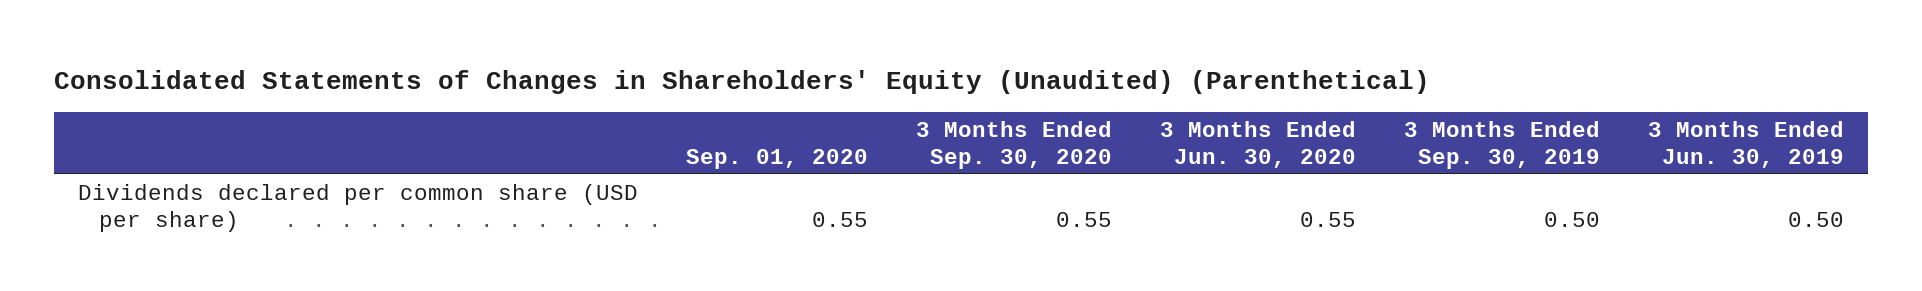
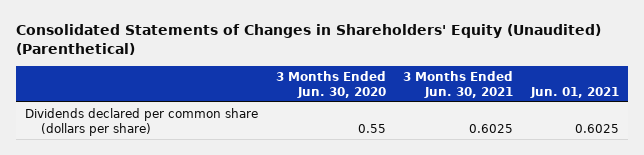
[686,149,869,170] Sep. 01, 2020 -> none
[916,120,1113,170] 3 Months Ended Sep. 30, 2020 -> none
[1403,120,1600,170] 3 Months Ended Sep. 30, 2019 -> none
[1647,120,1844,169] 3 Months Ended Jun. 30, 2019 -> none
none -> [403,70,514,98] 3 Months Ended Jun. 30, 2021
none -> [529,86,619,98] Jun. 01, 2021
[78,183,639,233] Dividends declared per common share (USD per share) -> [24,107,258,136] Dividends declared per common share (dollars per share)

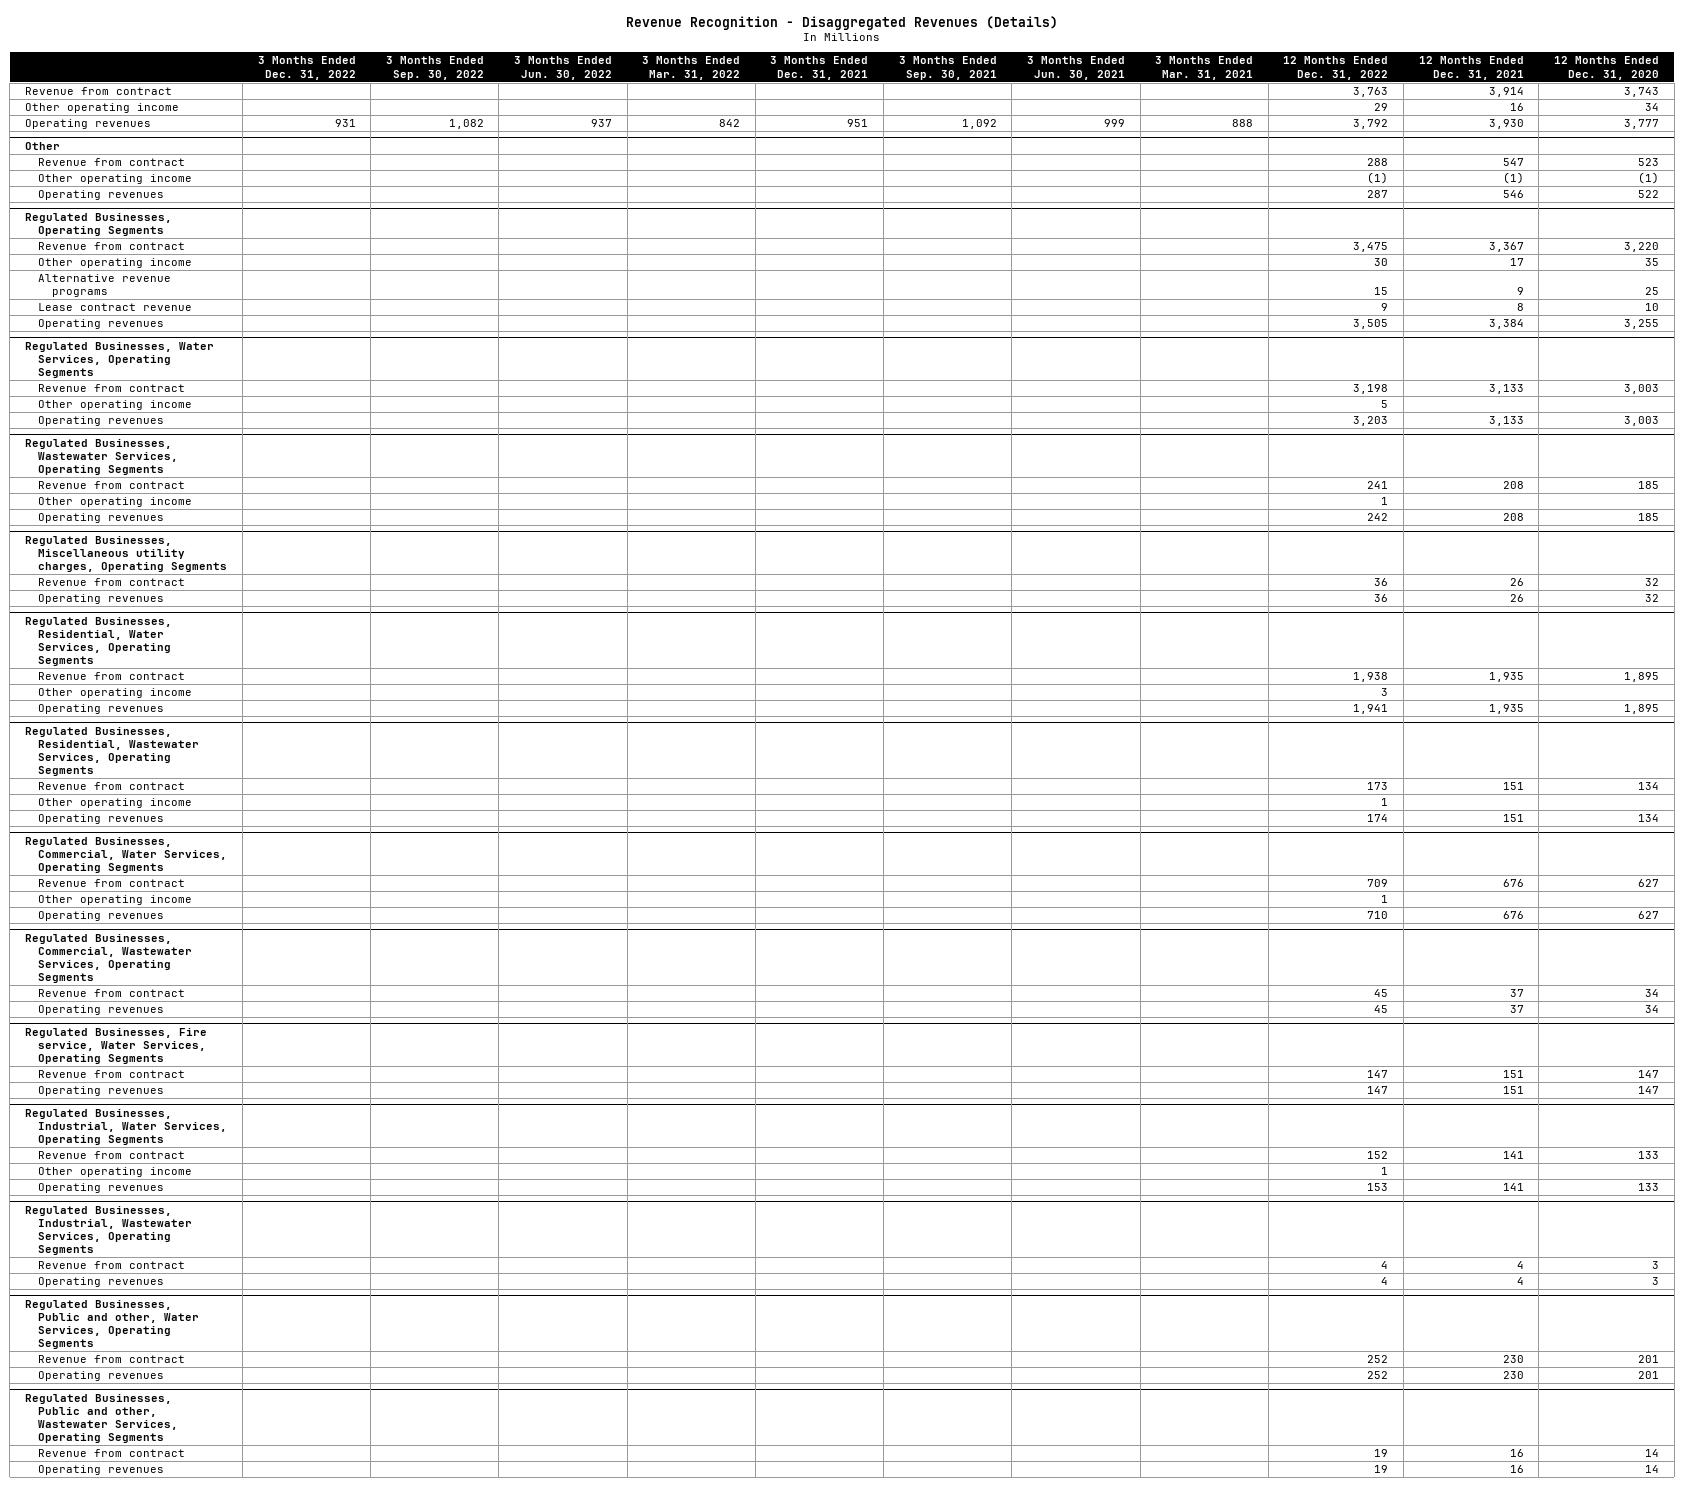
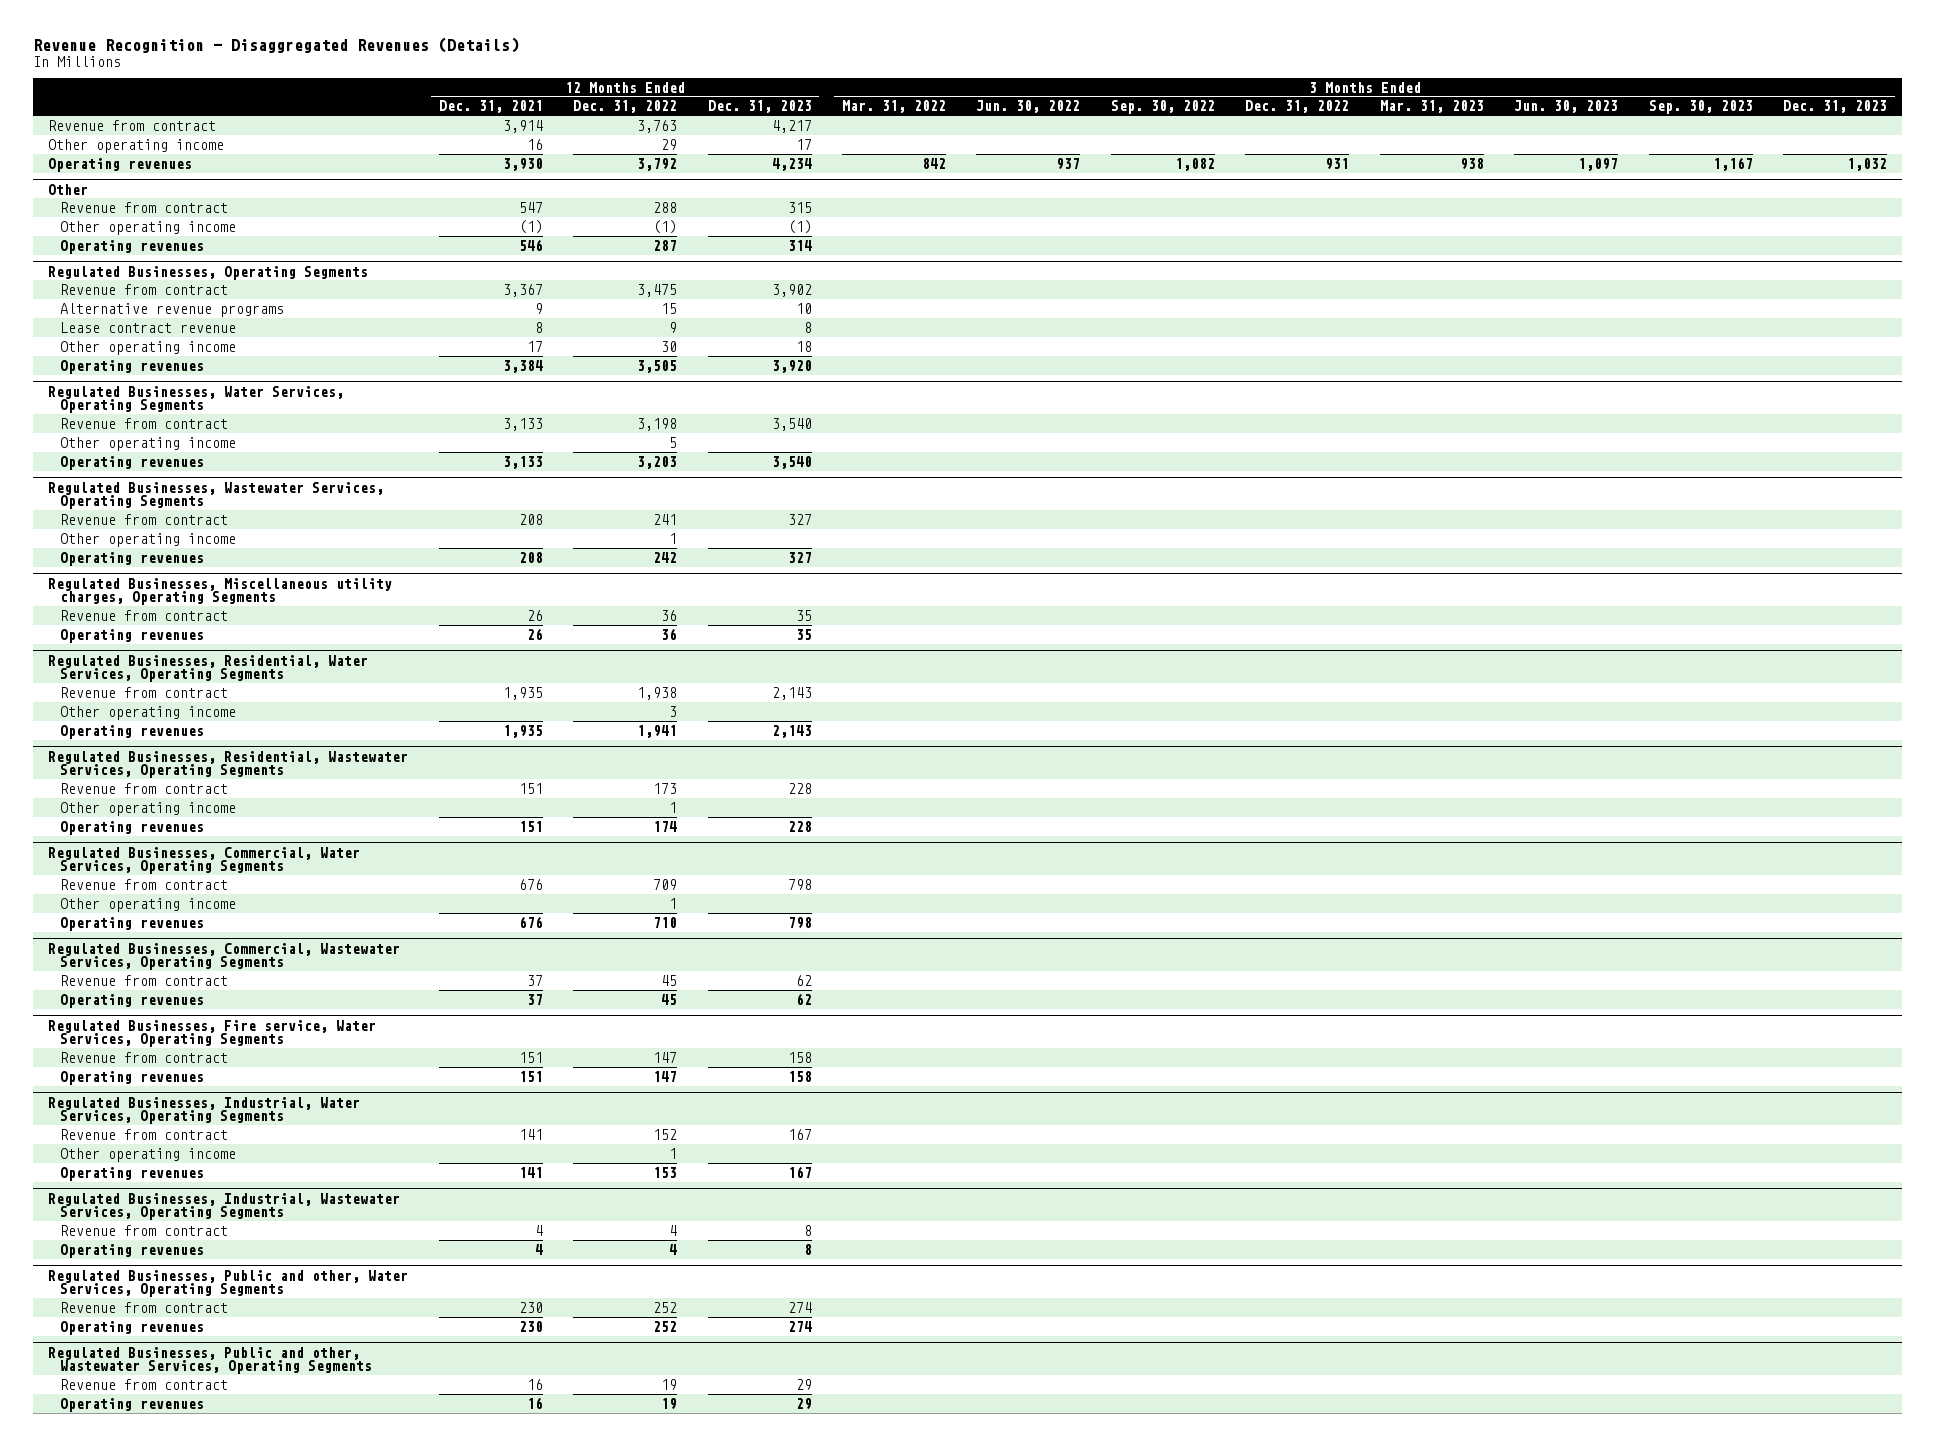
[770,56,869,80] 3 Months Ended Dec. 31, 2021 -> none
[898,56,997,80] 3 Months Ended Sep. 30, 2021 -> none
[1026,56,1125,80] 3 Months Ended Jun. 30, 2021 -> none
[1155,56,1254,80] 3 Months Ended Mar. 31, 2021 -> none
[1553,56,1659,80] 12 Months Ended Dec. 31, 2020 -> none
none -> [707,100,812,114] Dec. 31, 2023
none -> [1379,100,1484,114] Mar. 31, 2023
none -> [1514,100,1619,114] Jun. 30, 2023
none -> [1648,100,1753,115] Sep. 30, 2023
none -> [1783,100,1888,114] Dec. 31, 2023
[38,258,193,269] Other operating income -> [60,340,237,355] Other operating income

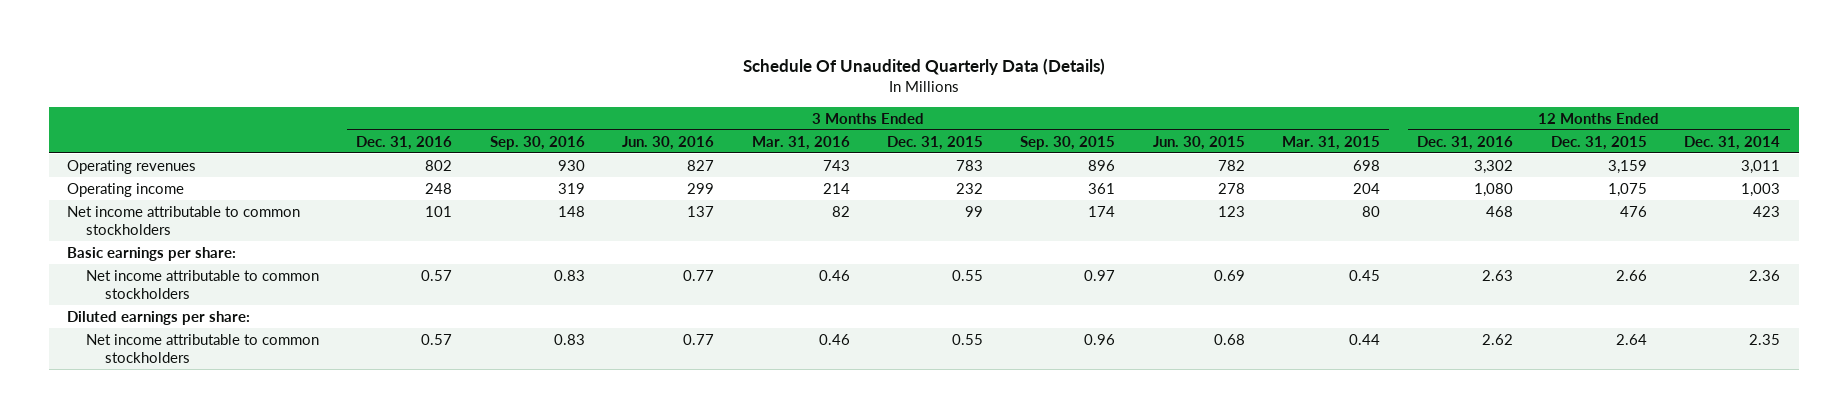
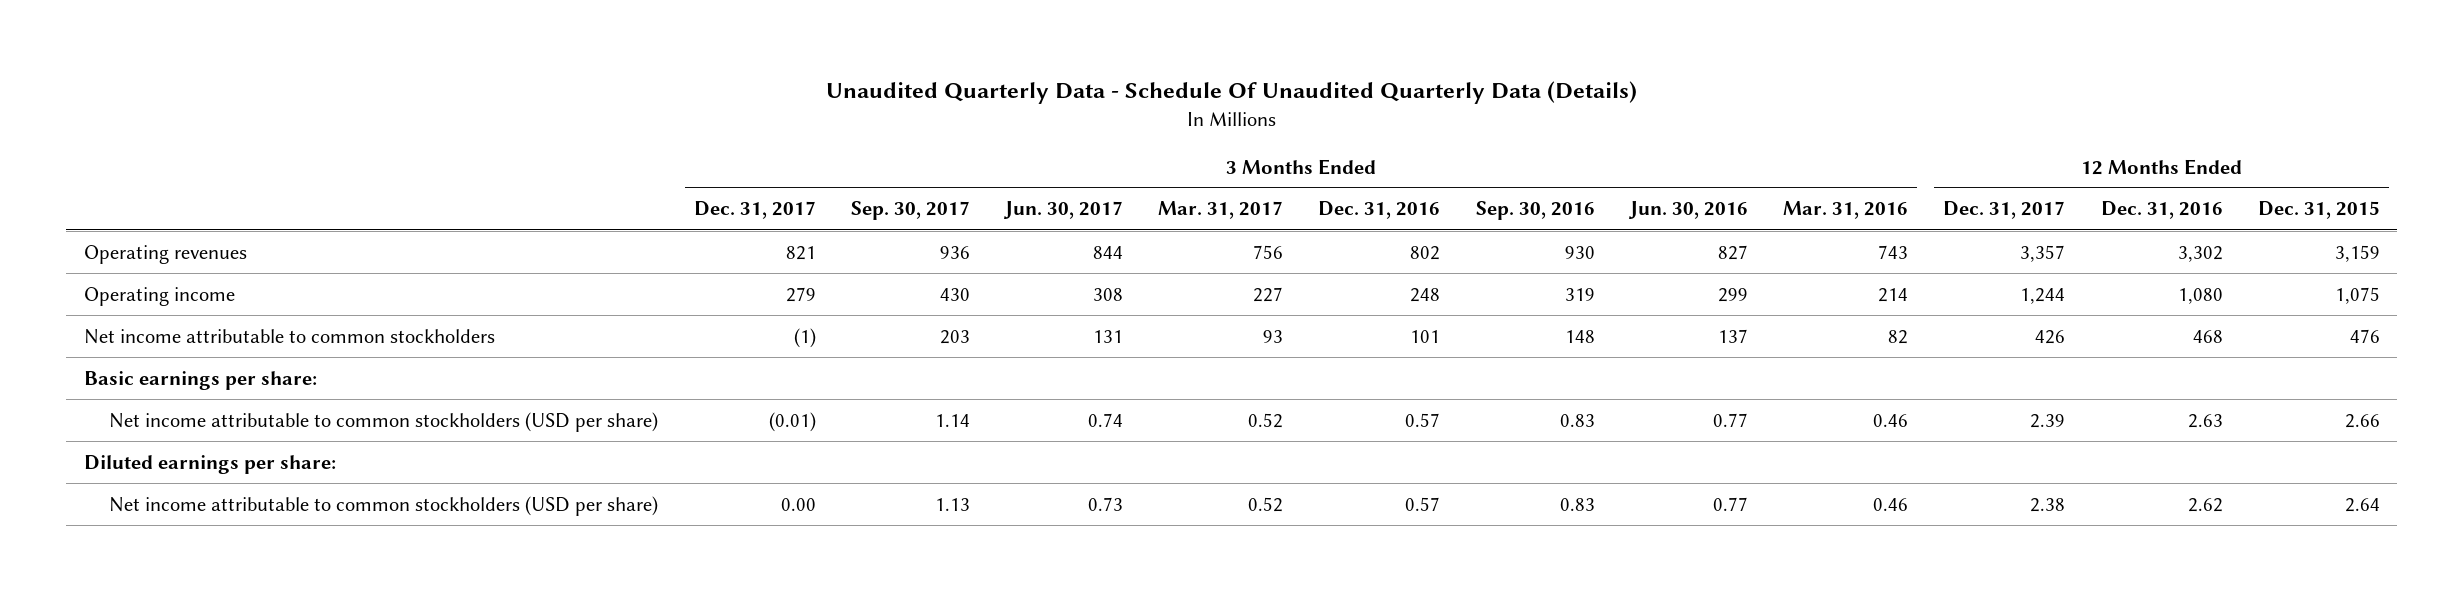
[742,58,1105,76] Schedule Of Unaudited Quarterly Data (Details) -> [825,81,1637,105] Unaudited Quarterly Data - Schedule Of Unaudited Quarterly Data (Details)
[886,135,983,150] Dec. 31, 2015 -> none
[1020,135,1116,150] Sep. 30, 2015 -> none
[1152,135,1245,150] Jun. 30, 2015 -> none
[1282,135,1381,150] Mar. 31, 2015 -> none
[1684,135,1781,150] Dec. 31, 2014 -> none
none -> [693,201,816,220] Dec. 31, 2017
none -> [850,201,970,221] Sep. 30, 2017
none -> [1002,201,1123,220] Jun. 30, 2017
none -> [1158,201,1284,220] Mar. 31, 2017
none -> [1943,201,2066,220] Dec. 31, 2017
[86,269,320,300] Net income attributable to common stockholders -> [109,411,659,432] Net income attributable to common stockholders (USD per share)
[86,333,320,364] Net income attributable to common stockholders -> [109,495,659,516] Net income attributable to common stockholders (USD per share)

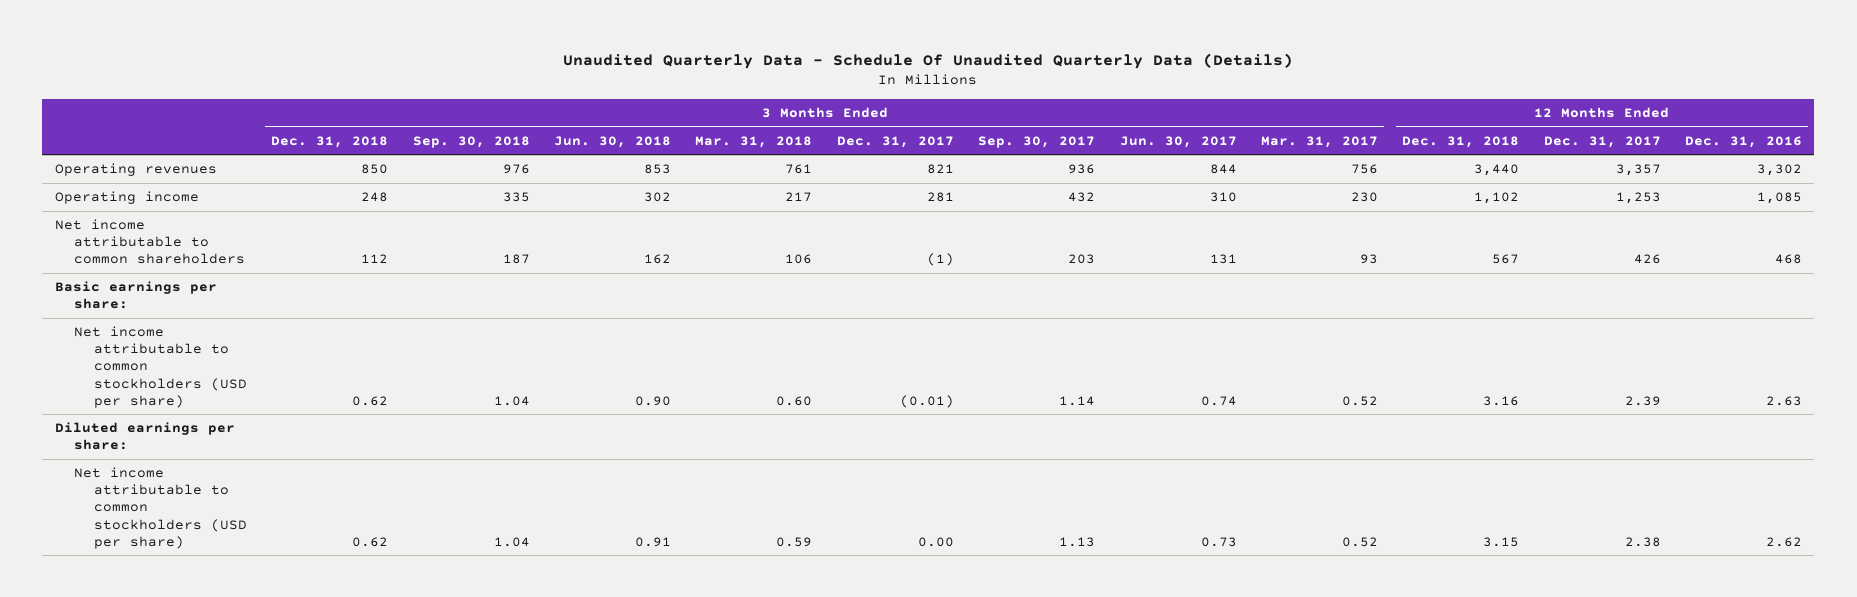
[1318,201,1441,220] Dec. 31, 2016 -> none
[1475,201,1595,221] Sep. 30, 2016 -> none
[1627,201,1748,220] Jun. 30, 2016 -> none
[1783,201,1909,220] Mar. 31, 2016 -> none
[2257,201,2380,220] Dec. 31, 2015 -> none
none -> [271,135,389,148] Dec. 31, 2018
none -> [412,135,530,148] Sep. 30, 2018
none -> [554,135,672,148] Jun. 30, 2018
none -> [695,135,813,148] Mar. 31, 2018
none -> [1402,135,1520,148] Dec. 31, 2018
[785,286,816,302] 279 -> [926,192,954,203] 281
[939,287,970,301] 430 -> [1068,192,1096,203] 432
[1092,287,1123,301] 308 -> [1209,192,1237,203] 310
[1253,286,1284,302] 227 -> [1351,192,1379,203] 230
[2020,287,2066,304] 1,244 -> [1615,192,1661,205] 1,253
[2177,287,2223,304] 1,080 -> [1757,192,1803,205] 1,085
[83,328,495,344] Net income attributable to common stockholders -> [54,219,246,265] Net income attributable to common shareholders

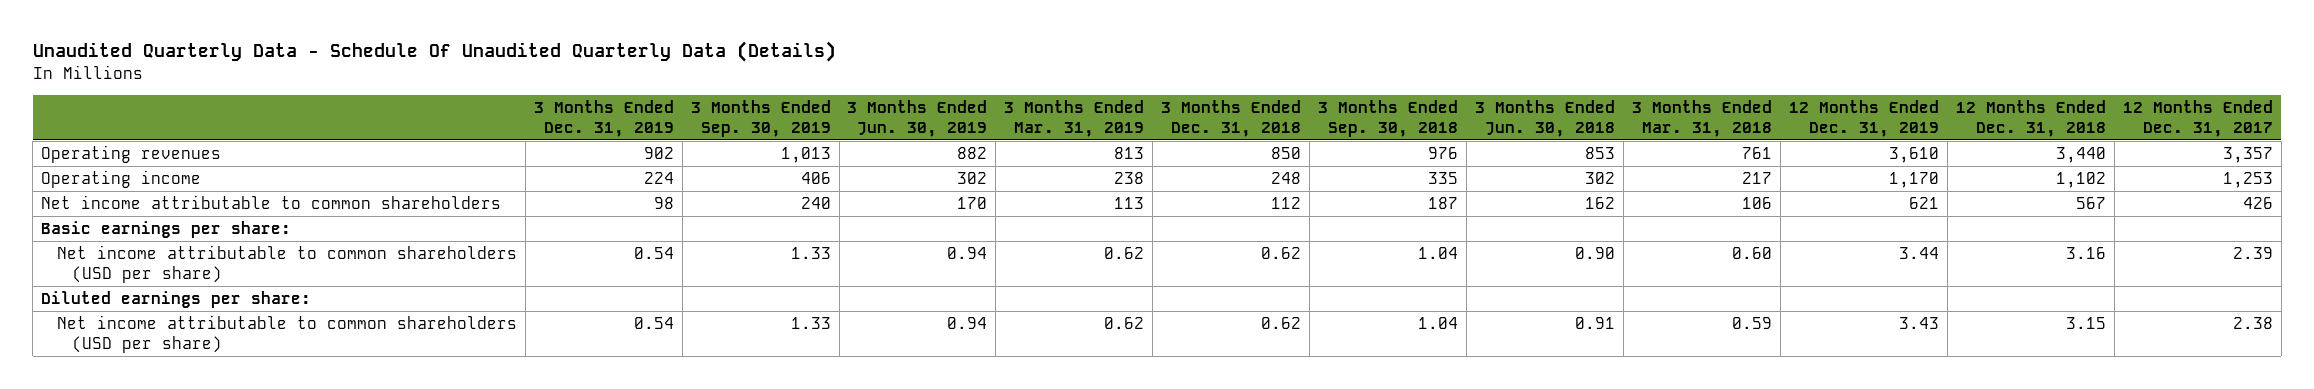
[836,135,954,148] Dec. 31, 2017 -> none
[978,135,1096,148] Sep. 30, 2017 -> none
[1119,135,1237,148] Jun. 30, 2017 -> none
[1261,135,1379,148] Mar. 31, 2017 -> none
[1685,135,1803,148] Dec. 31, 2016 -> none
none -> [533,99,674,137] 3 Months Ended Dec. 31, 2019
none -> [690,99,831,137] 3 Months Ended Sep. 30, 2019
none -> [847,99,988,137] 3 Months Ended Jun. 30, 2019
none -> [1004,99,1145,137] 3 Months Ended Mar. 31, 2019
none -> [1788,99,1939,137] 12 Months Ended Dec. 31, 2019
[74,326,247,408] Net income attributable to common stockholders (USD per share) -> [56,244,517,284] Net income attributable to common shareholders (USD per share)
[74,467,247,549] Net income attributable to common stockholders (USD per share) -> [56,314,517,354] Net income attributable to common shareholders (USD per share)

